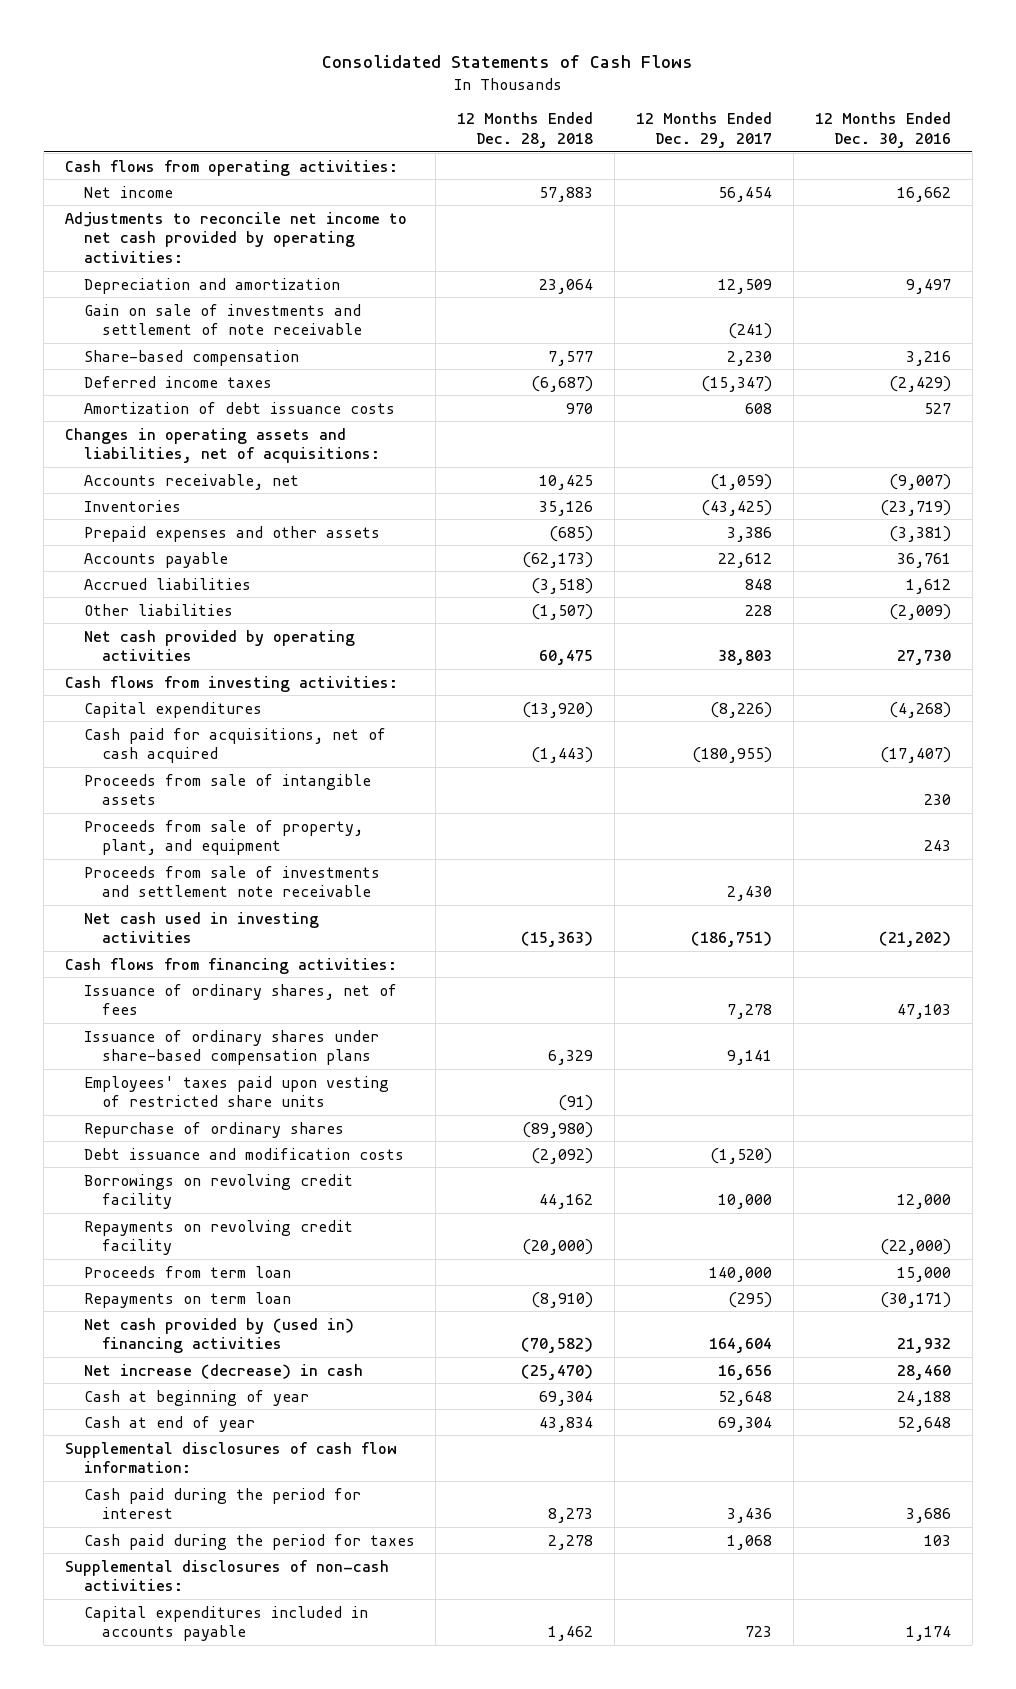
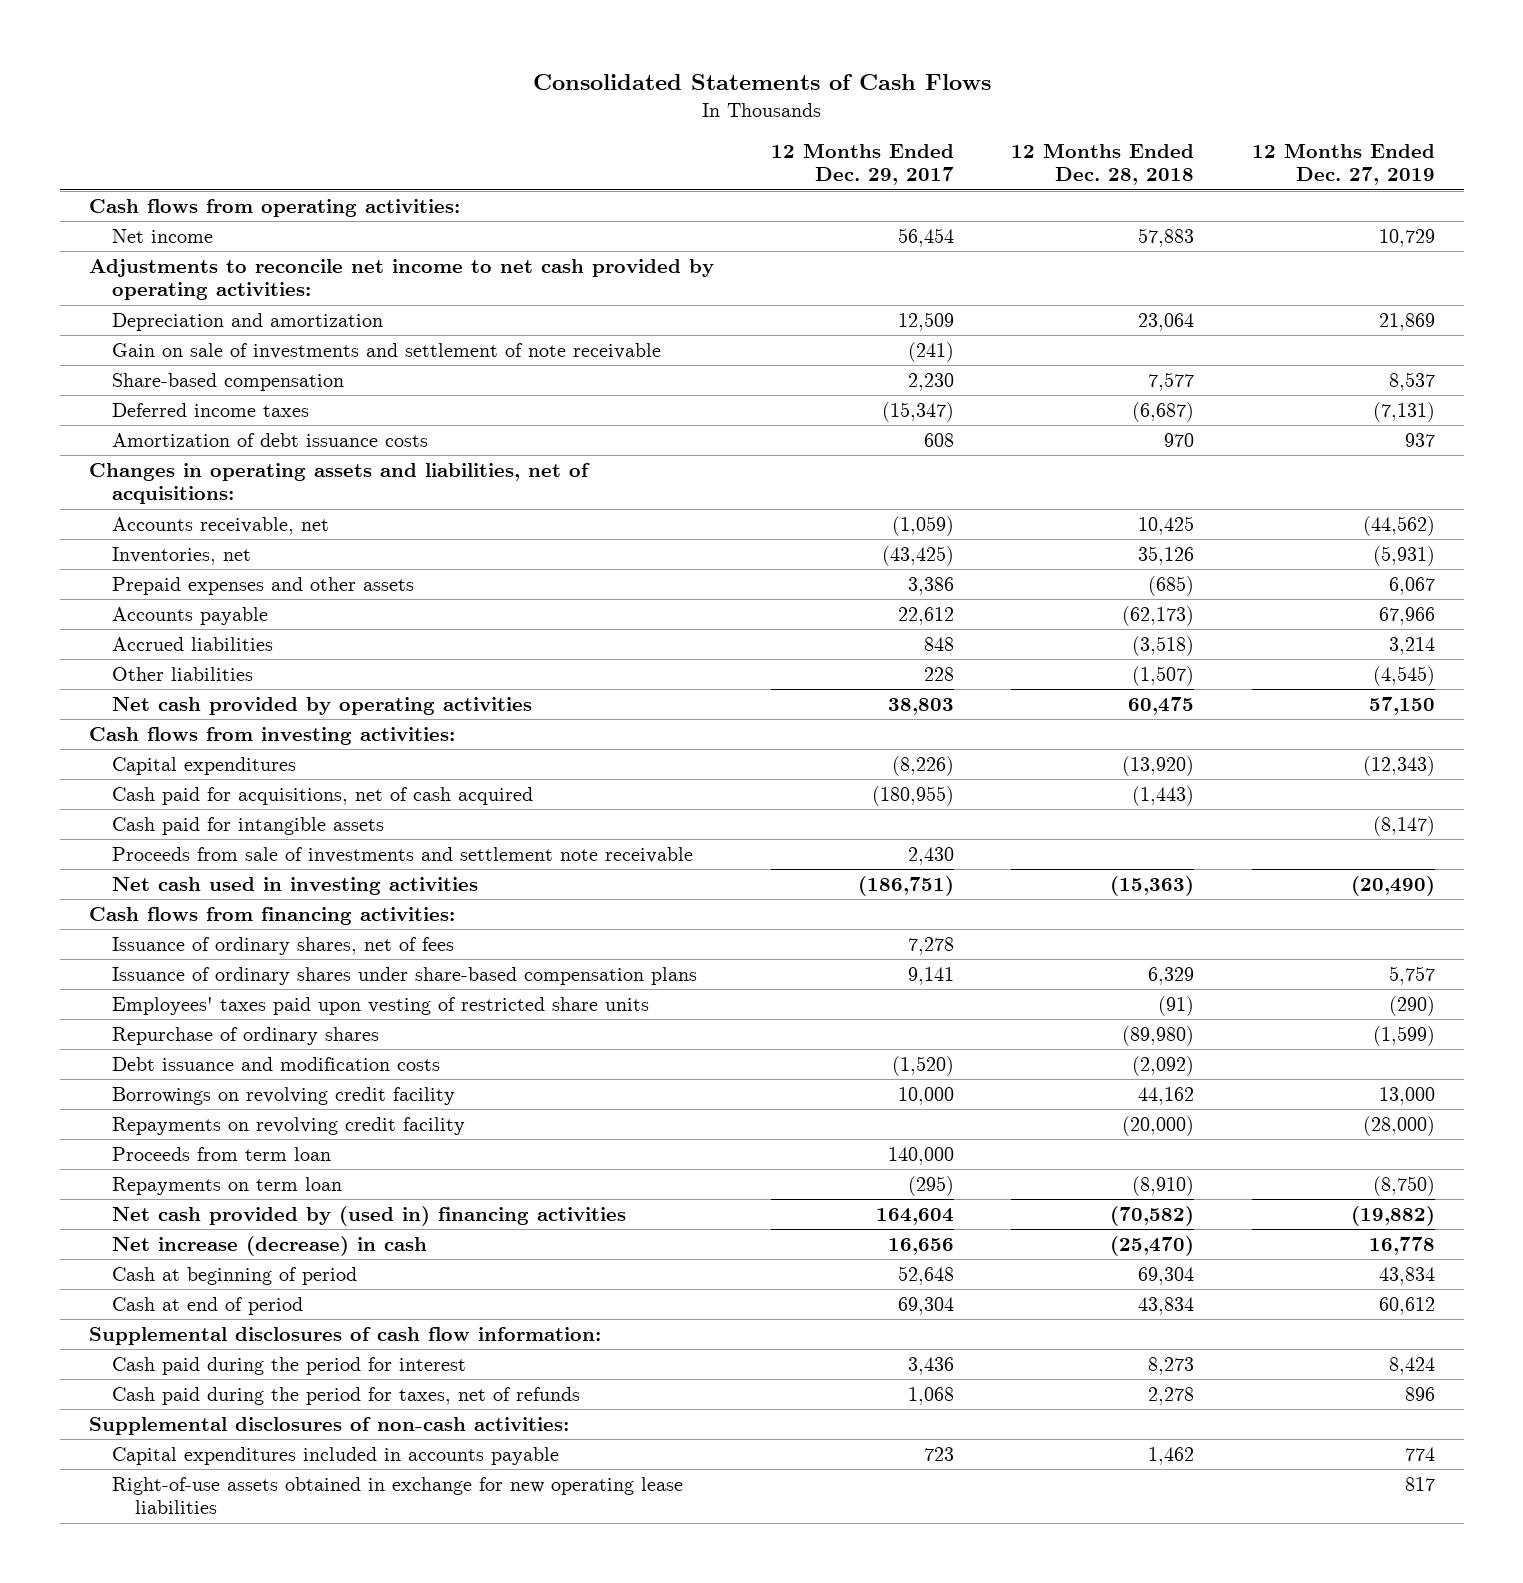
[814,112,951,149] 12 Months Ended Dec. 30, 2016 -> none
none -> [1251,143,1435,186] 12 Months Ended Dec. 27, 2019
[83,499,181,512] Inventories -> [111,546,251,565] Inventories, net
[83,773,371,806] Proceeds from sale of intangible assets -> none
[83,819,363,856] Proceeds from sale of property, plant, and equipment -> none
none -> [111,816,384,835] Cash paid for intangible assets
[83,1389,309,1406] Cash at beginning of year -> [111,1266,357,1285] Cash at beginning of period
[83,1415,255,1432] Cash at end of year -> [111,1296,303,1315] Cash at end of period
[83,1533,415,1550] Cash paid during the period for taxes -> [111,1386,580,1405] Cash paid during the period for taxes, net of refunds
none -> [111,1476,683,1515] Right-of-use assets obtained in exchange for new operating lease liabilities

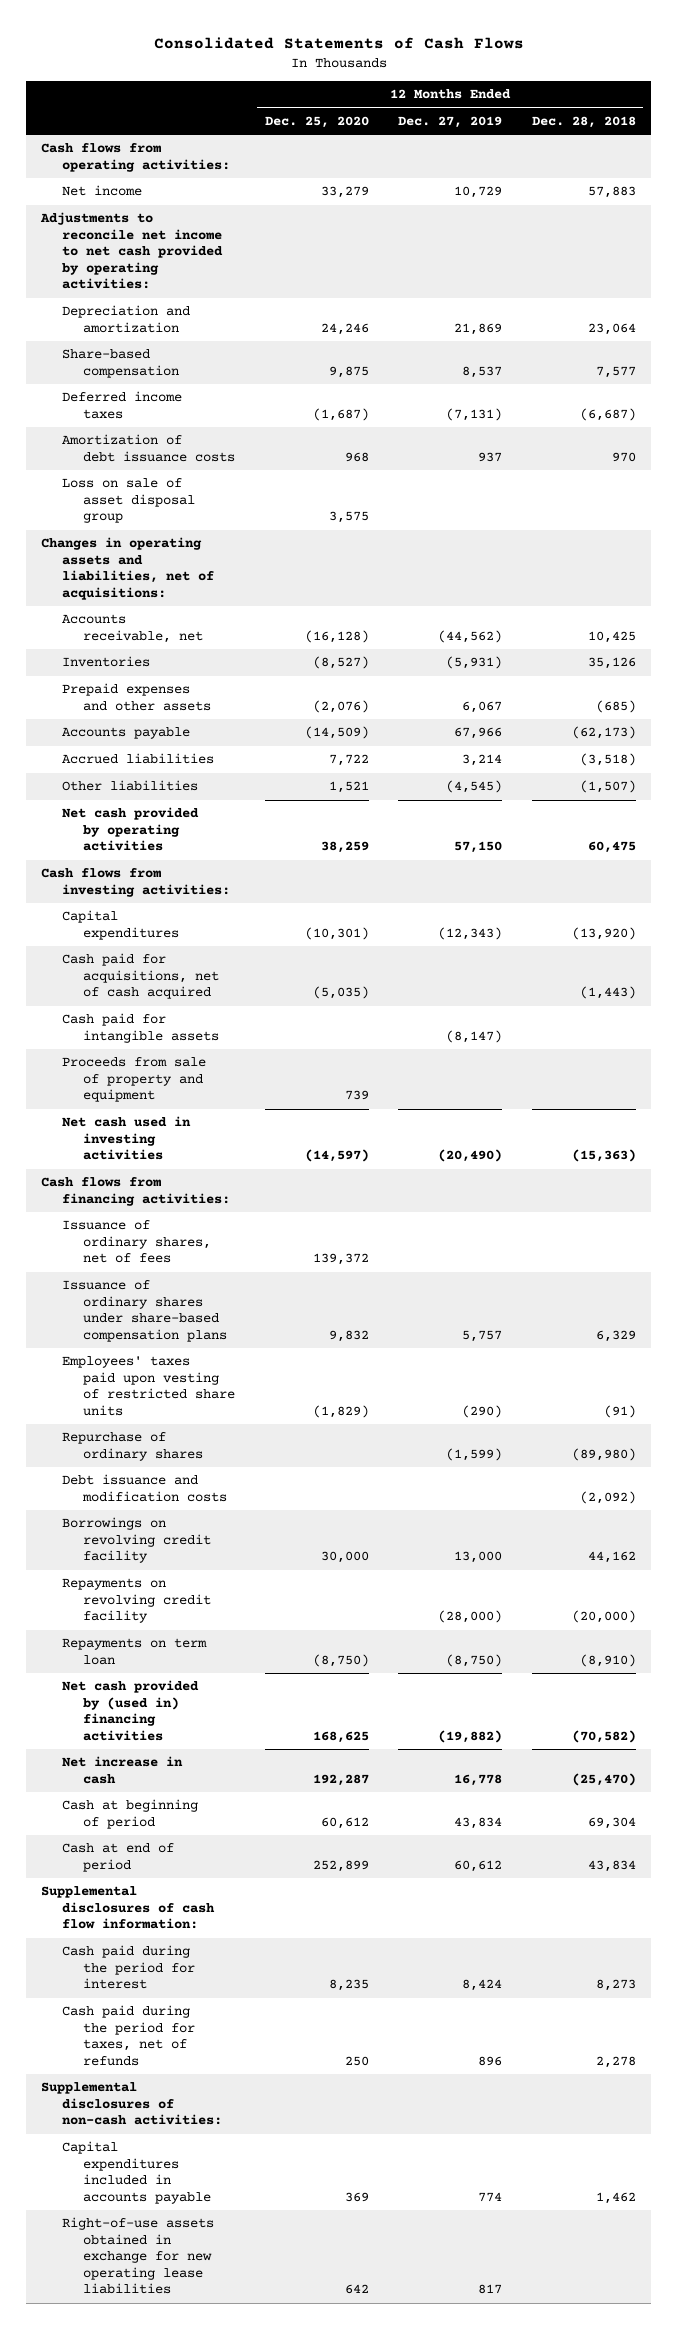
[771,143,955,186] 12 Months Ended Dec. 29, 2017 -> none
none -> [264,115,369,128] Dec. 25, 2020
[111,342,661,359] Gain on sale of investments and settlement of note receivable -> none
none -> [62,478,196,524] Loss on sale of asset disposal group
[111,546,251,565] Inventories, net -> [62,656,151,668] Inventories
[111,846,693,863] Proceeds from sale of investments and settlement note receivable -> none
none -> [62,1057,207,1103] Proceeds from sale of property and equipment
[111,1146,331,1161] Proceeds from term loan -> none
[111,1235,427,1256] Net increase (decrease) in cash -> [62,1756,184,1784] Net increase in cash

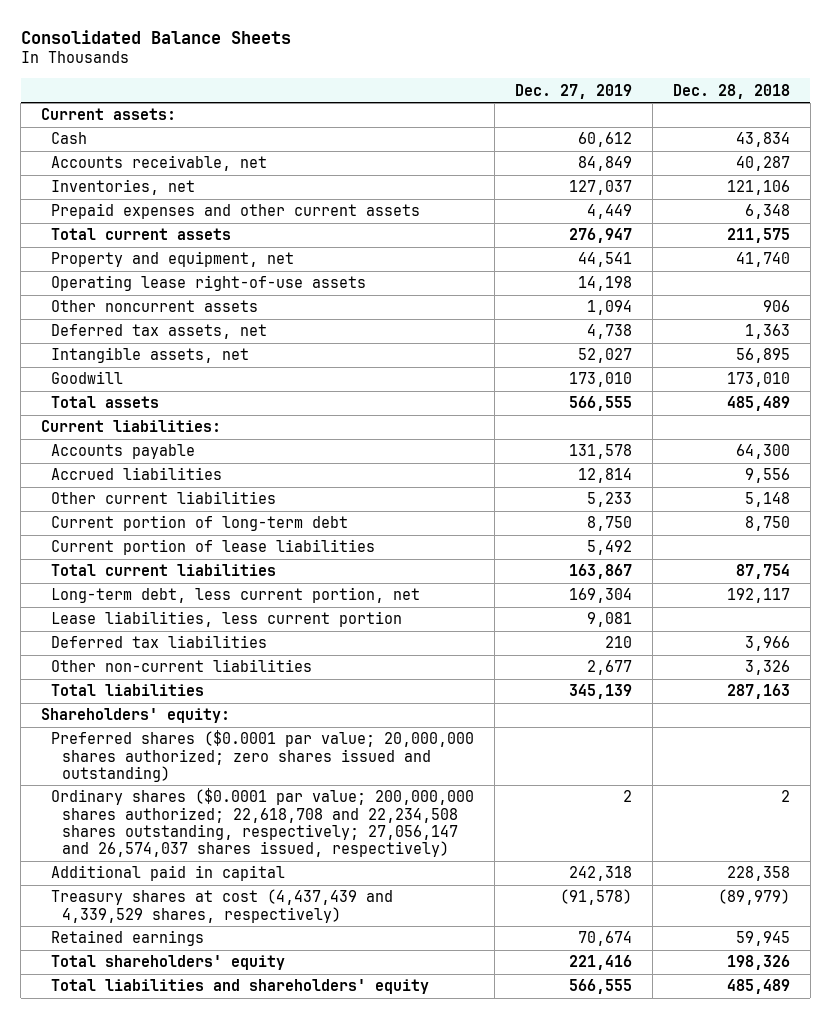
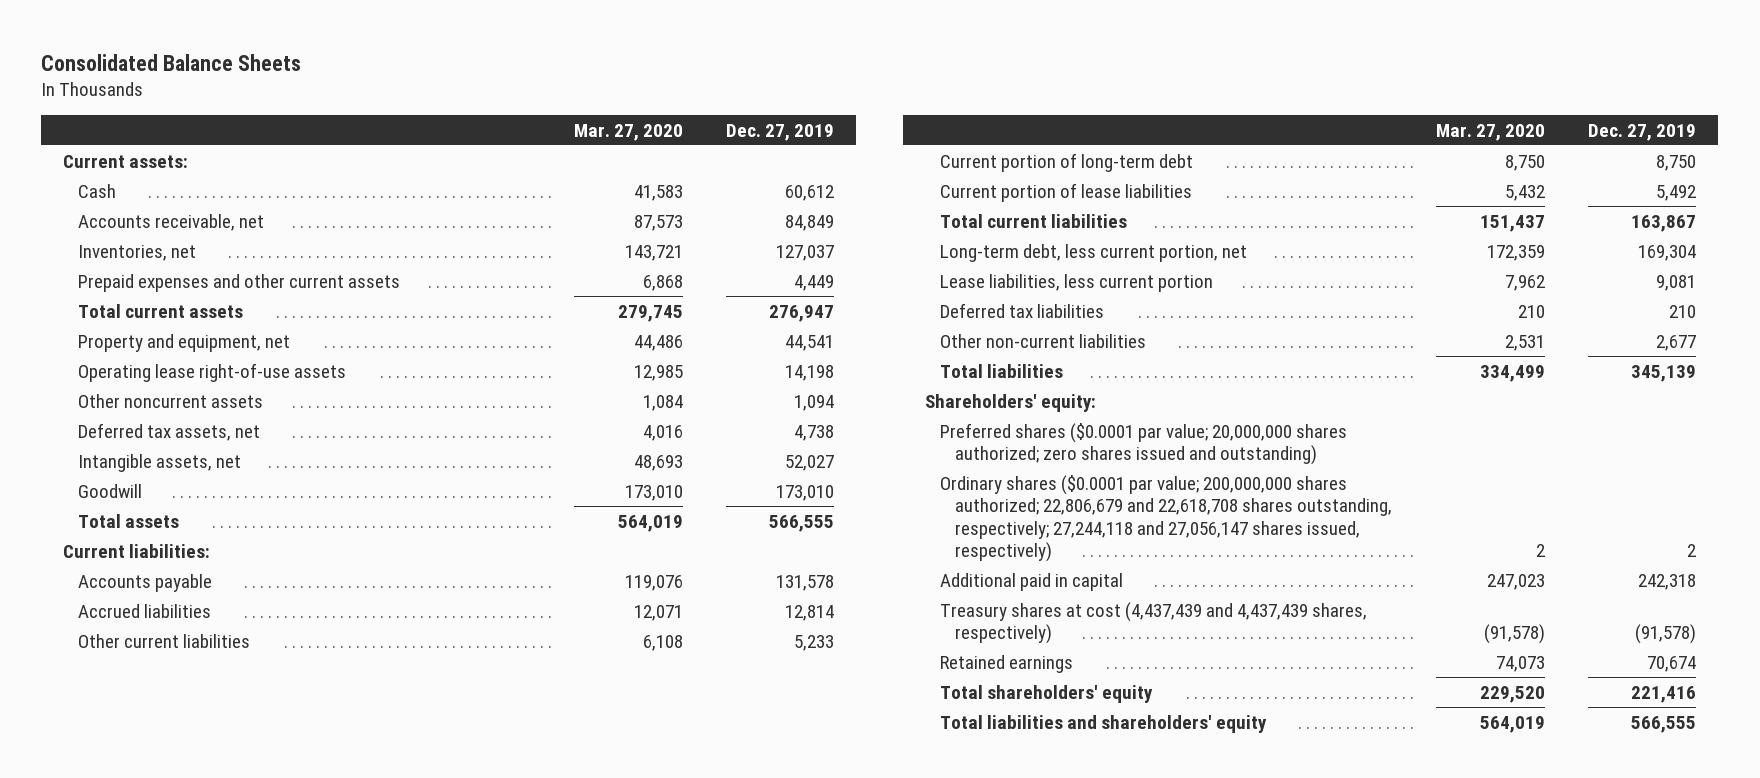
[672,83,790,99] Dec. 28, 2018 -> none
none -> [573,123,683,141] Mar. 27, 2020
[51,788,475,858] Ordinary shares ($0.0001 par value; 200,000,000 shares authorized; 22,618,708 and 22,234,508 shares outstanding, respectively; 27,056,147 and 26,574,037 shares issued, respectively) -> [940,474,1392,563] Ordinary shares ($0.0001 par value; 200,000,000 shares authorized; 22,806,679 and 22,618,708 shares outstanding, respectively; 27,244,118 and 27,056,147 shares issued, respectively)
[51,889,394,923] Treasury shares at cost (4,437,439 and 4,339,529 shares, respectively) -> [940,601,1368,645] Treasury shares at cost (4,437,439 and 4,437,439 shares, respectively)

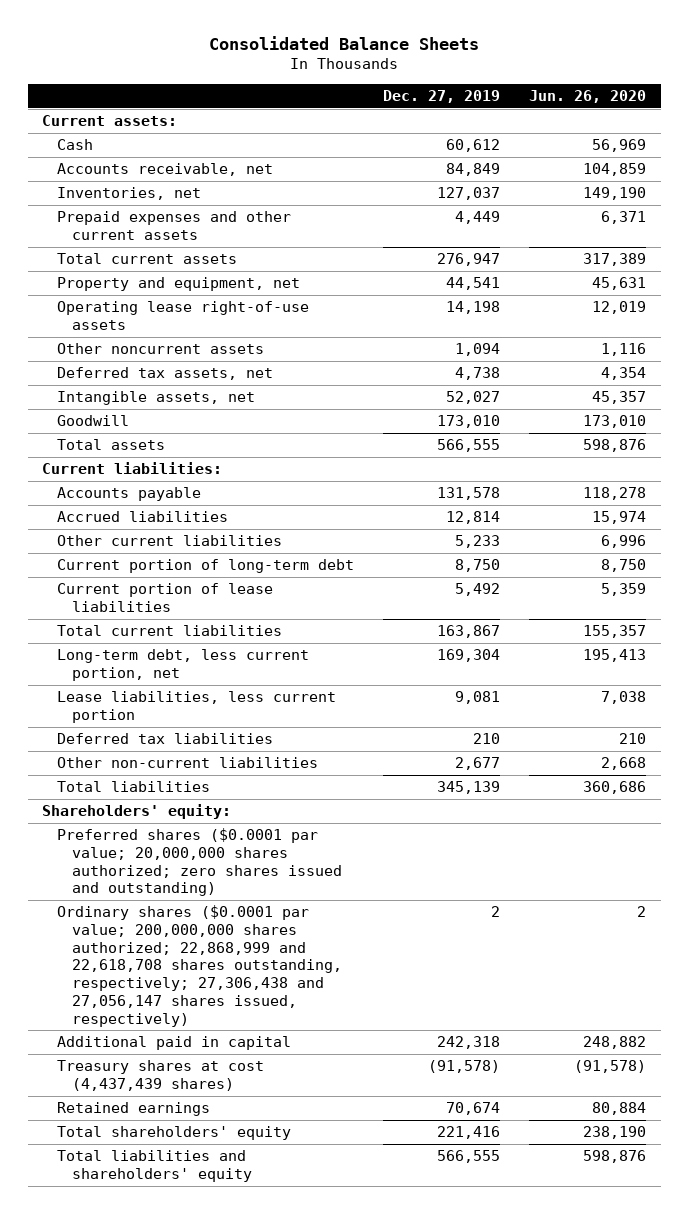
[573,123,683,141] Mar. 27, 2020 -> none
none -> [529,89,647,103] Jun. 26, 2020
[940,474,1392,563] Ordinary shares ($0.0001 par value; 200,000,000 shares authorized; 22,806,679 and 22,618,708 shares outstanding, respectively; 27,244,118 and 27,056,147 shares issued, respectively) -> [57,905,343,1027] Ordinary shares ($0.0001 par value; 200,000,000 shares authorized; 22,868,999 and 22,618,708 shares outstanding, respectively; 27,306,438 and 27,056,147 shares issued, respectively)
[940,601,1368,645] Treasury shares at cost (4,437,439 and 4,437,439 shares, respectively) -> [57,1060,265,1091] Treasury shares at cost (4,437,439 shares)

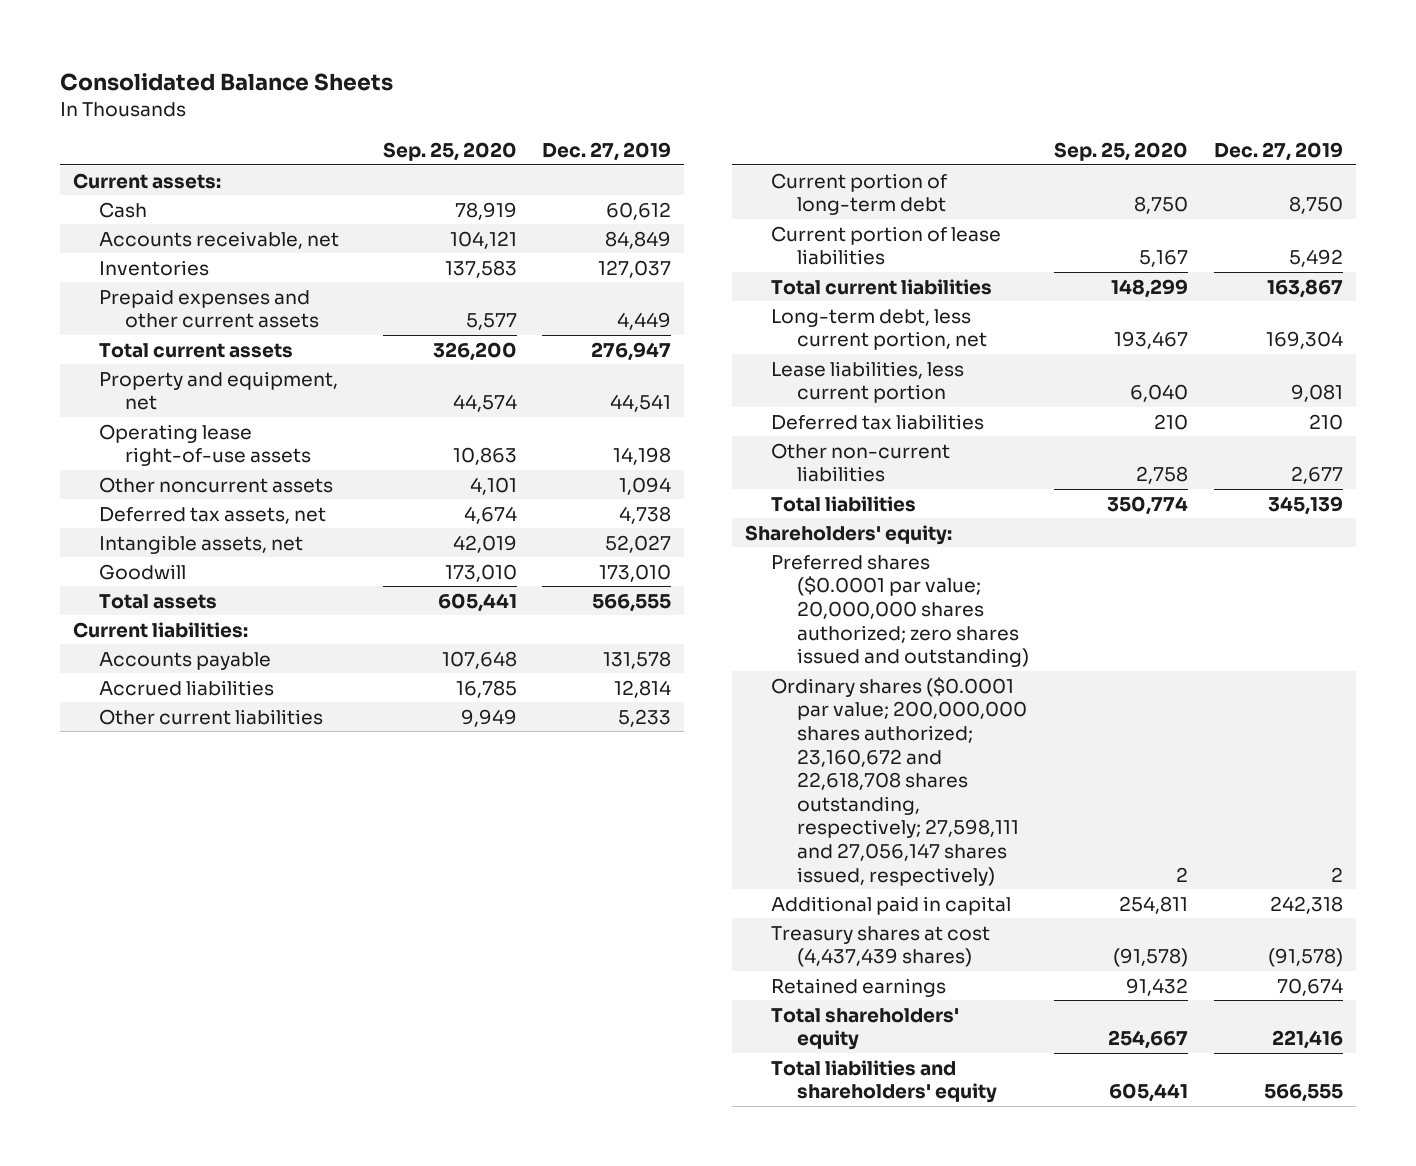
[529,89,647,103] Jun. 26, 2020 -> none
none -> [382,141,517,161] Sep. 25, 2020
[57,187,202,201] Inventories, net -> [98,259,209,276] Inventories
[57,905,343,1027] Ordinary shares ($0.0001 par value; 200,000,000 shares authorized; 22,868,999 and 22,618,708 shares outstanding, respectively; 27,306,438 and 27,056,147 shares issued, respectively) -> [770,676,1027,886] Ordinary shares ($0.0001 par value; 200,000,000 shares authorized; 23,160,672 and 22,618,708 shares outstanding, respectively; 27,598,111 and 27,056,147 shares issued, respectively)

